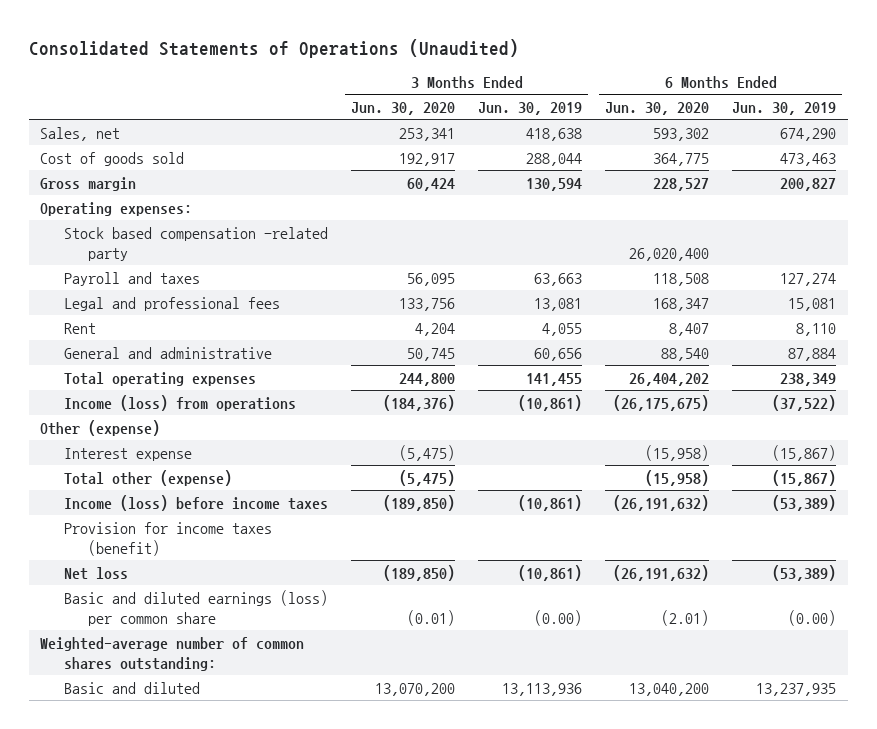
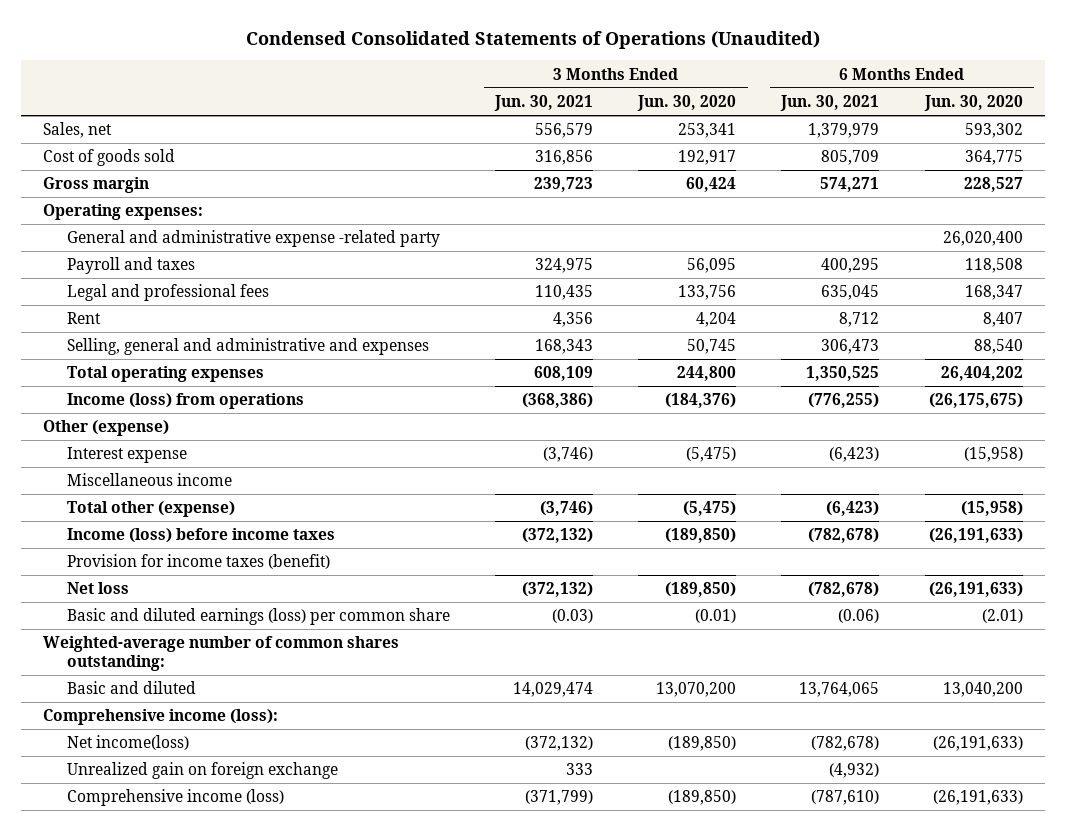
[28,38,519,58] Consolidated Statements of Operations (Unaudited) -> [245,30,820,49] Condensed Consolidated Statements of Operations (Unaudited)
[478,102,583,116] Jun. 30, 2019 -> none
[732,102,837,116] Jun. 30, 2019 -> none
none -> [494,95,594,112] Jun. 30, 2021
none -> [780,95,880,112] Jun. 30, 2021
[63,226,328,261] Stock based compensation -related party -> [66,230,440,248] General and administrative expense -related party
[63,346,272,359] General and administrative -> [66,338,429,356] Selling, general and administrative and expenses
none -> [66,473,232,487] Miscellaneous income
[613,494,710,511] (26,191,632) -> [928,528,1023,544] (26,191,633)
[613,564,710,581] (26,191,632) -> [928,582,1023,598] (26,191,633)
none -> [43,709,279,726] Comprehensive income (loss):
none -> [66,735,189,751] Net income(loss)
none -> [66,762,338,780] Unrealized gain on foreign exchange
none -> [66,789,284,807] Comprehensive income (loss)

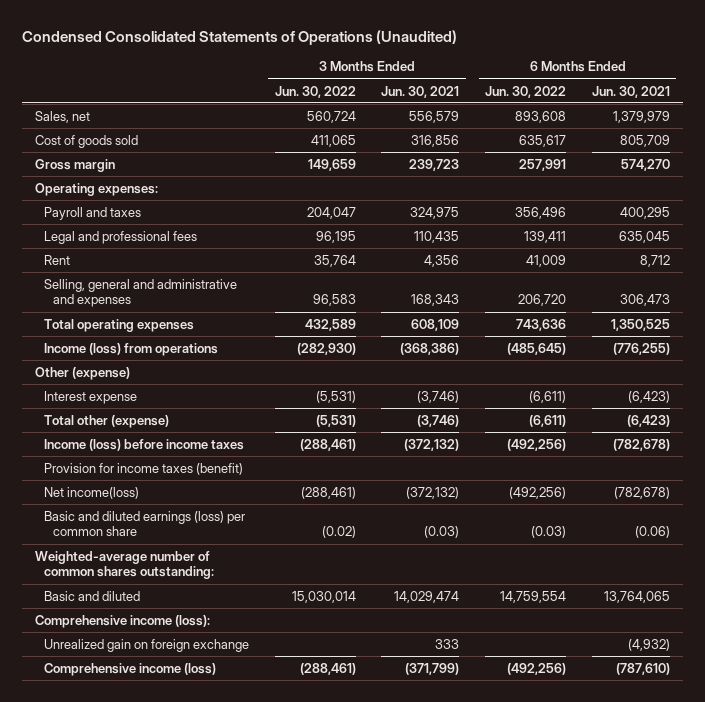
[637,95,737,112] Jun. 30, 2020 -> none
[923,95,1023,112] Jun. 30, 2020 -> none
none -> [274,85,356,98] Jun. 30, 2022
none -> [485,85,567,98] Jun. 30, 2022
[820,177,880,193] 574,271 -> [620,158,670,171] 574,270
[66,230,440,248] General and administrative expense -related party -> none
[66,473,232,487] Miscellaneous income -> none
[66,582,129,595] Net loss -> none
[66,735,189,751] Net income(loss) -> [44,486,140,499] Net income(loss)

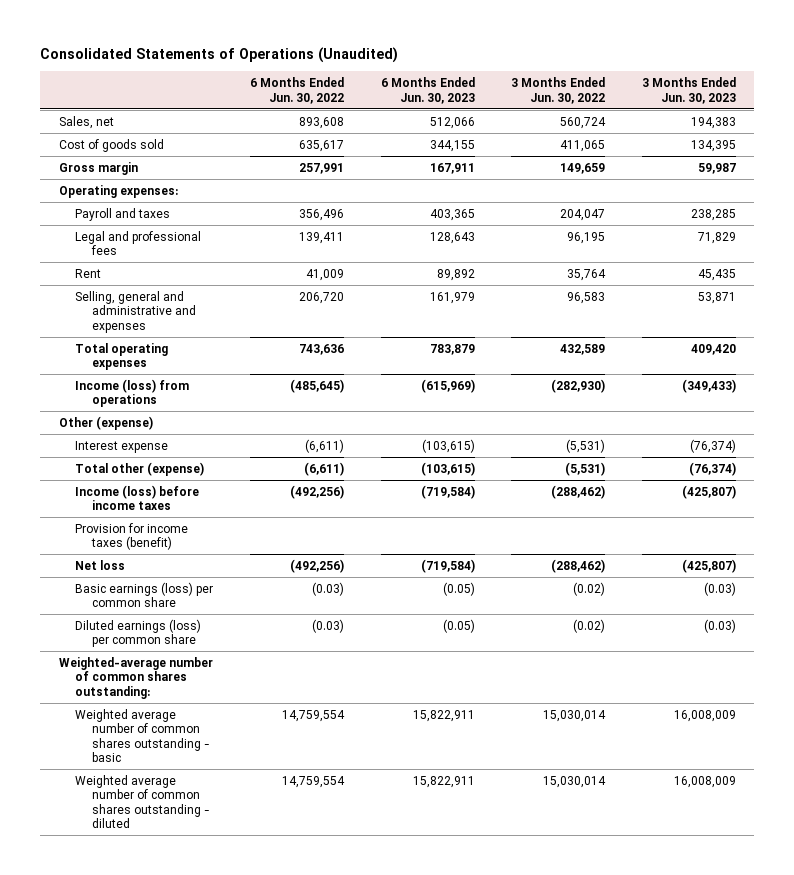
[21,29,457,45] Condensed Consolidated Statements of Operations (Unaudited) -> [40,47,399,64] Consolidated Statements of Operations (Unaudited)
[381,85,460,98] Jun. 30, 2021 -> none
[591,85,670,98] Jun. 30, 2021 -> none
none -> [380,77,475,104] 6 Months Ended Jun. 30, 2023
none -> [641,77,736,104] 3 Months Ended Jun. 30, 2023
[299,438,356,451] (288,461) -> [551,484,606,499] (288,462)
[44,486,140,499] Net income(loss) -> [75,559,126,570] Net loss
[300,486,356,499] (288,461) -> [551,558,606,573] (288,462)
[44,510,246,537] Basic and diluted earnings (loss) per common share -> [75,581,214,608] Basic earnings (loss) per common share
none -> [75,618,202,648] Diluted earnings (loss) per common share
[34,614,210,628] Comprehensive income (loss): -> none
[44,638,250,652] Unrealized gain on foreign exchange -> none
[44,662,217,676] Comprehensive income (loss) -> none
[44,590,141,601] Basic and diluted -> [75,708,210,762] Weighted average number of common shares outstanding - basic
none -> [75,774,210,828] Weighted average number of common shares outstanding - diluted

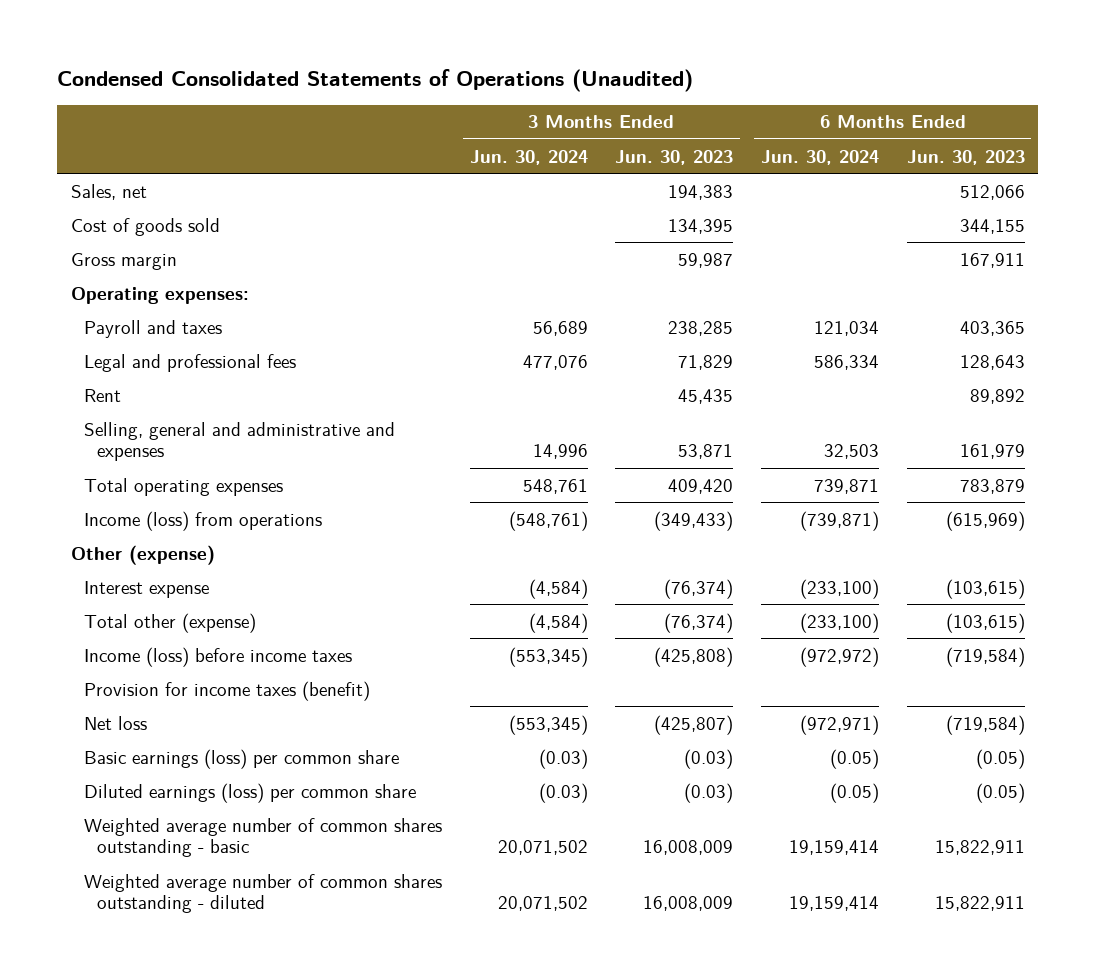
[40,47,399,64] Consolidated Statements of Operations (Unaudited) -> [56,68,693,92] Condensed Consolidated Statements of Operations (Unaudited)
[249,77,344,104] 6 Months Ended Jun. 30, 2022 -> none
[511,77,606,104] 3 Months Ended Jun. 30, 2022 -> none
none -> [469,149,588,165] Jun. 30, 2024
none -> [760,149,879,165] Jun. 30, 2024
[681,484,736,499] (425,807) -> [654,646,734,667] (425,808)
[58,656,213,699] Weighted-average number of common shares outstanding: -> none

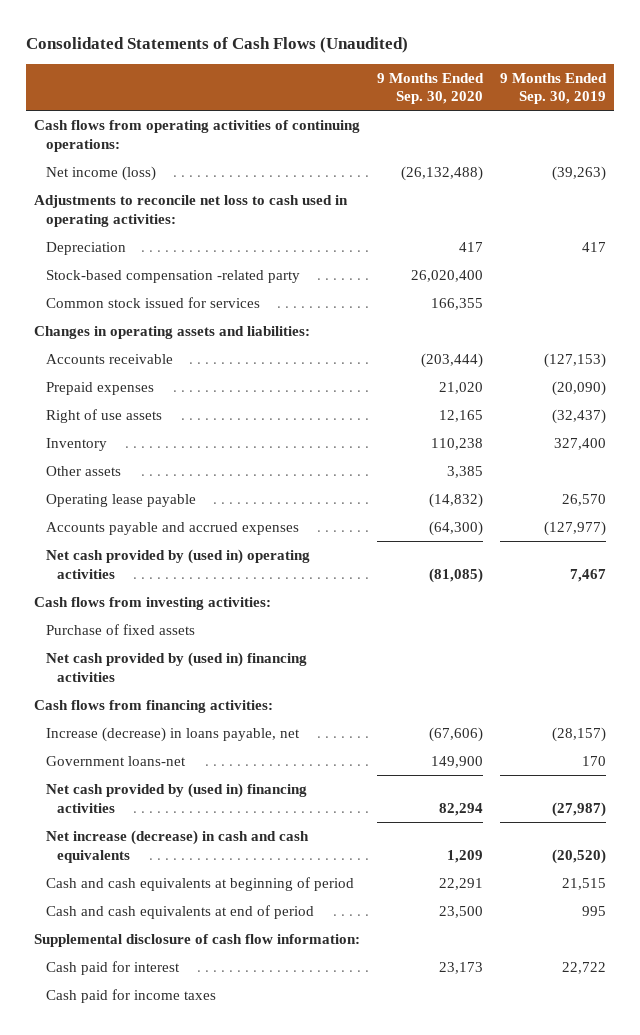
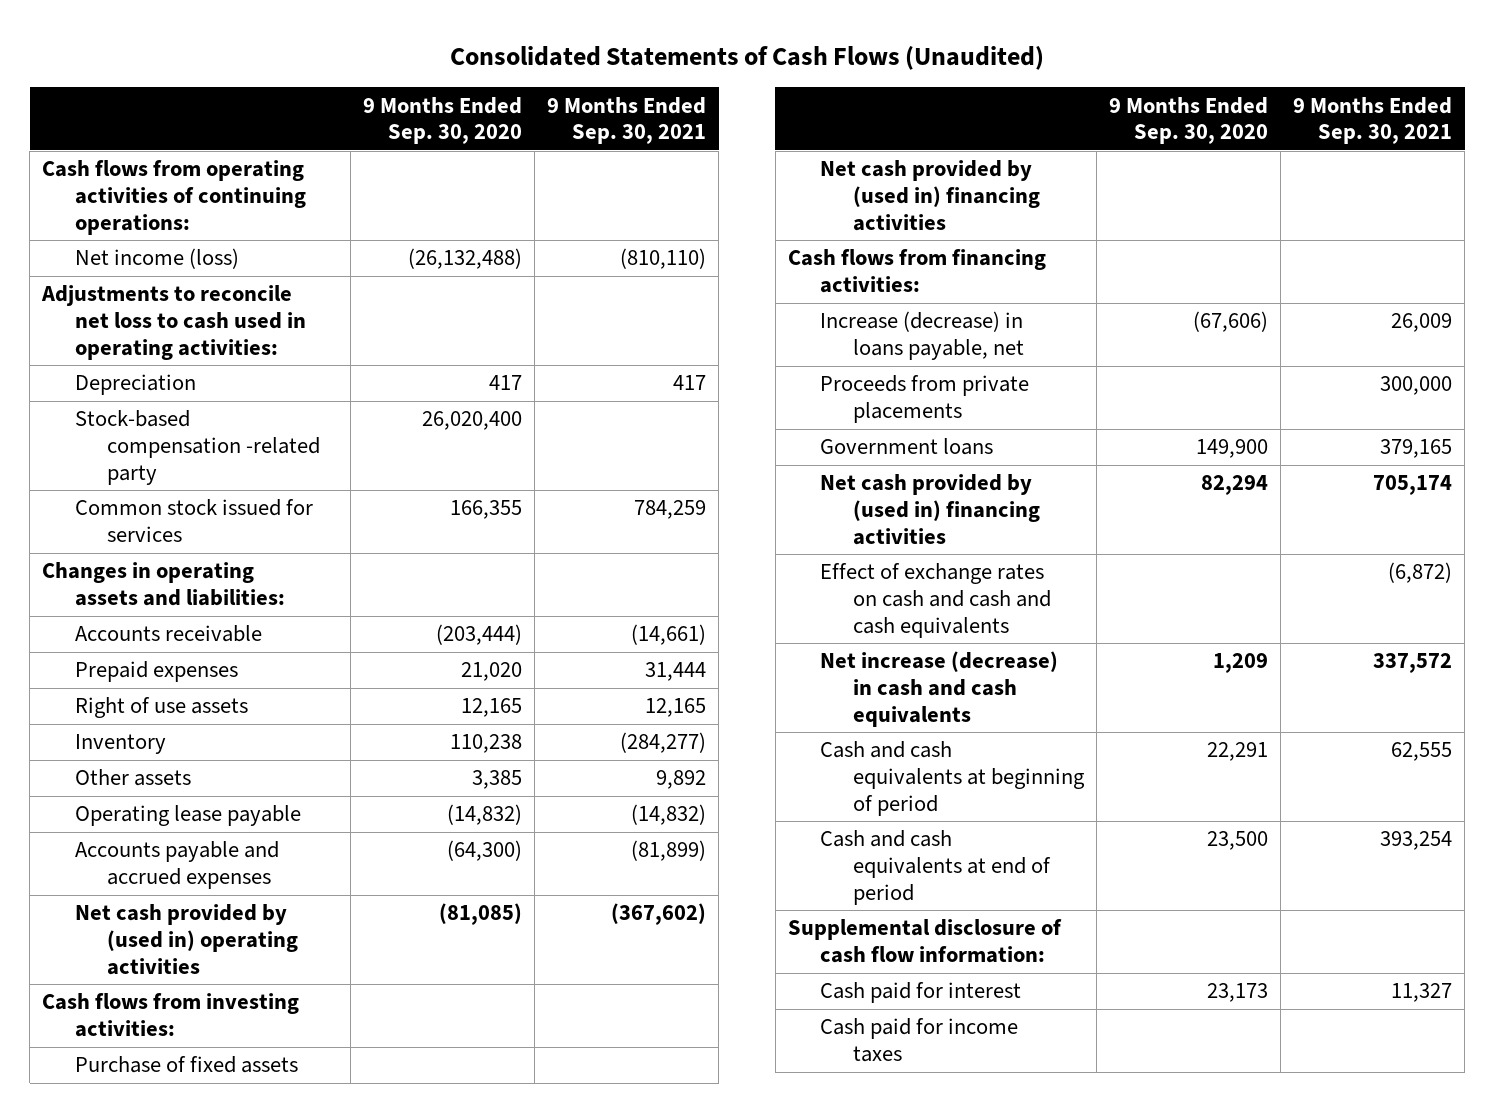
[499,72,607,105] 9 Months Ended Sep. 30, 2019 -> none
none -> [547,96,707,145] 9 Months Ended Sep. 30, 2021
none -> [820,375,1030,424] Proceeds from private placements
[45,755,186,766] Government loans-net -> [820,438,994,456] Government loans
none -> [820,563,1051,638] Effect of exchange rates on cash and cash and cash equivalents

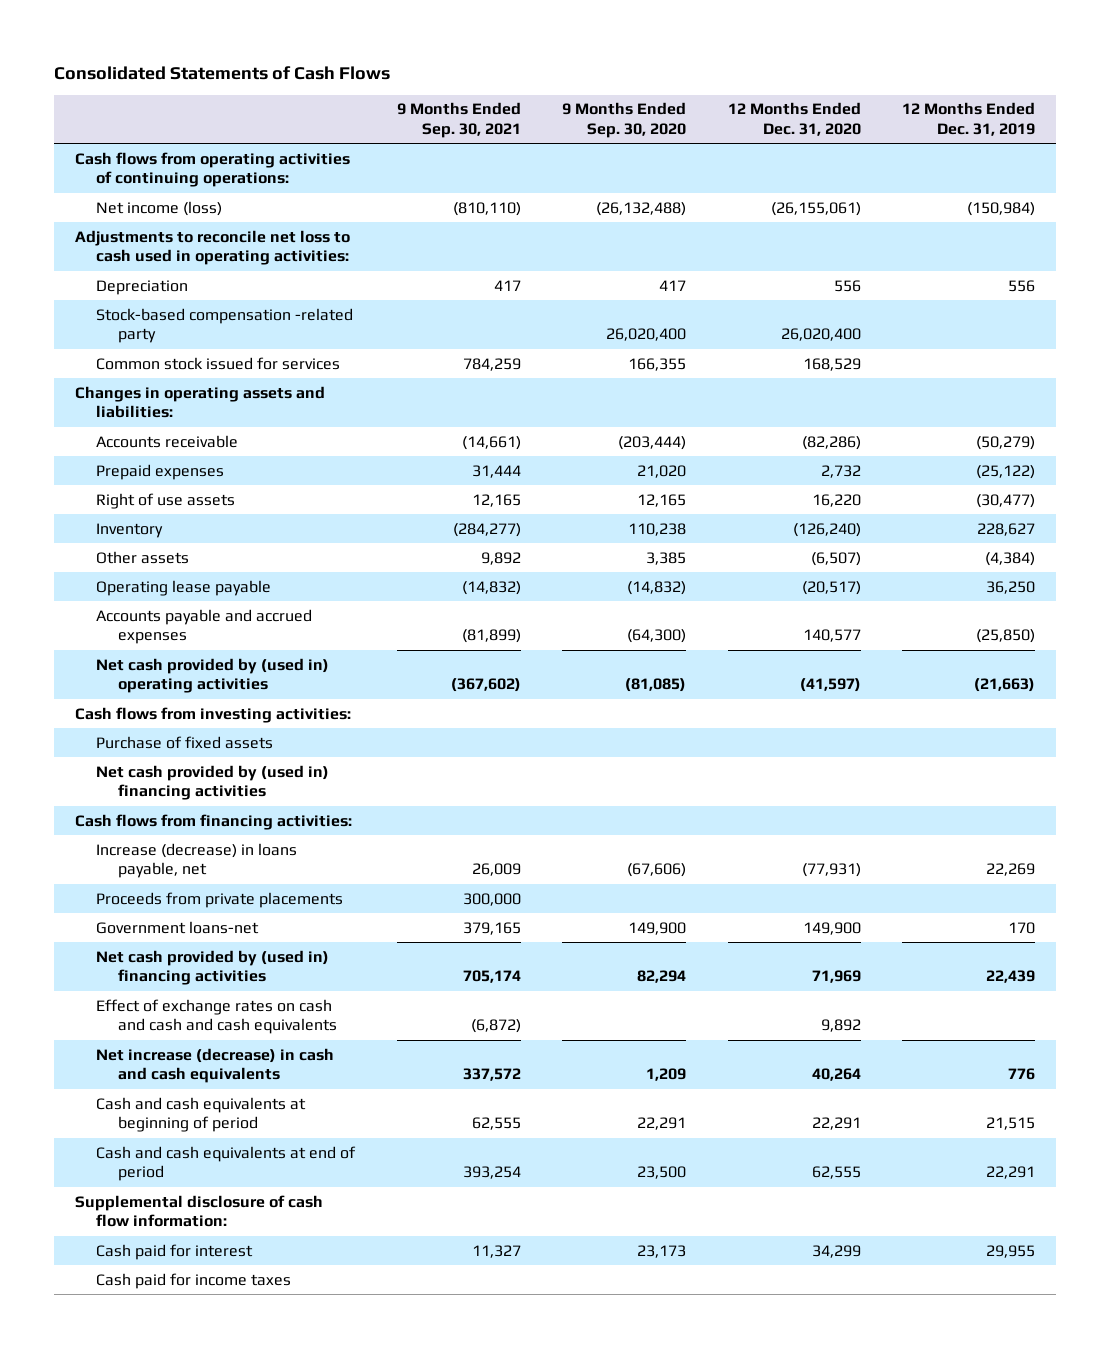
[450,45,1045,70] Consolidated Statements of Cash Flows (Unaudited) -> [54,65,391,80] Consolidated Statements of Cash Flows
none -> [727,102,861,136] 12 Months Ended Dec. 31, 2020
none -> [901,102,1035,136] 12 Months Ended Dec. 31, 2019
[820,438,994,456] Government loans -> [96,920,260,934] Government loans-net

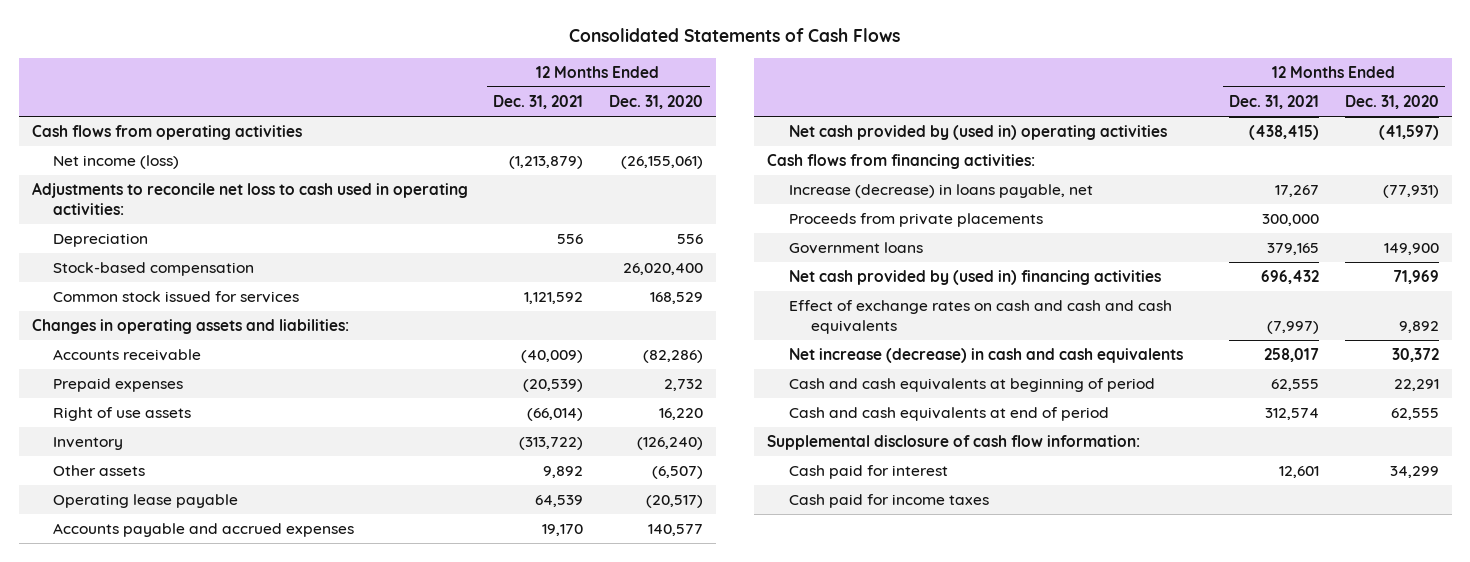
[396,102,521,138] 9 Months Ended Sep. 30, 2021 -> none
[562,102,687,138] 9 Months Ended Sep. 30, 2020 -> none
[901,102,1035,136] 12 Months Ended Dec. 31, 2019 -> none
none -> [493,95,584,110] Dec. 31, 2021
[75,151,351,188] Cash flows from operating activities of continuing operations: -> [31,125,302,141] Cash flows from operating activities
[96,307,354,344] Stock-based compensation -related party -> [53,262,255,277] Stock-based compensation
[75,706,352,723] Cash flows from investing activities: -> none
[96,735,274,749] Purchase of fixed assets -> none
[96,764,330,801] Net cash provided by (used in) financing activities -> none
[96,920,260,934] Government loans-net -> [788,242,923,255] Government loans
[811,1068,861,1082] 40,264 -> [1391,348,1439,363] 30,372

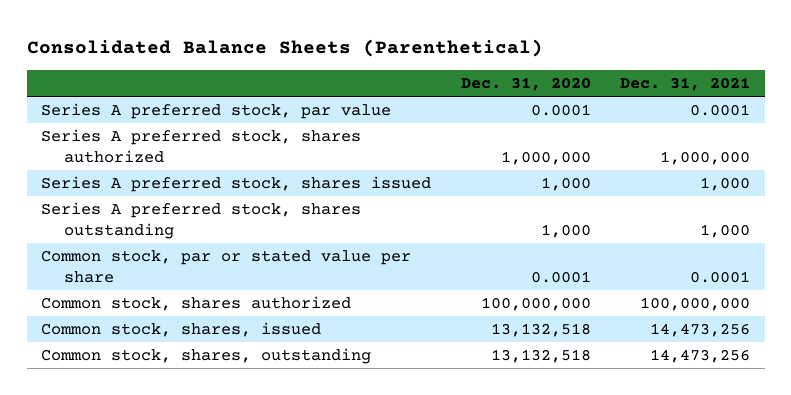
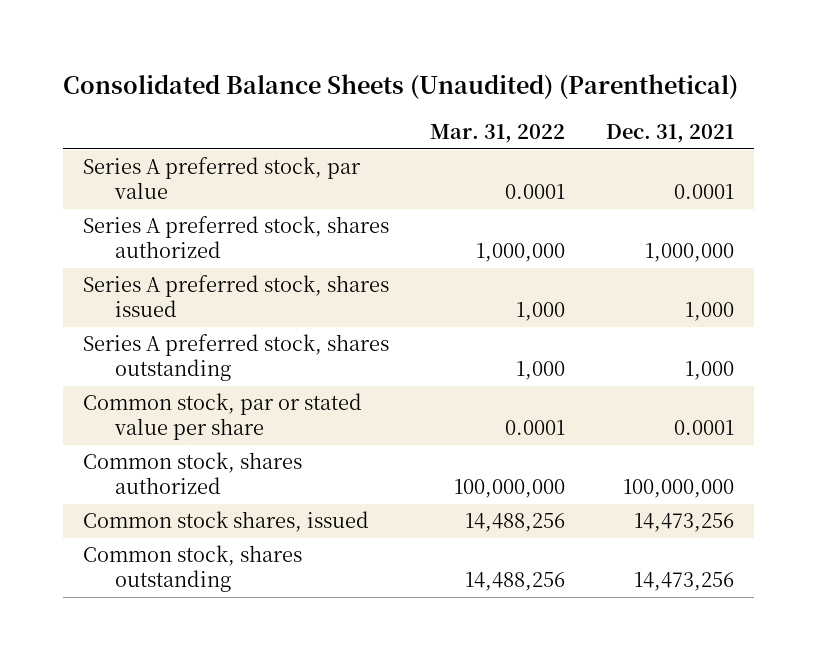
[26,39,543,58] Consolidated Balance Sheets (Parenthetical) -> [62,74,738,100] Consolidated Balance Sheets (Unaudited) (Parenthetical)
[460,77,591,92] Dec. 31, 2020 -> none
none -> [430,124,566,144] Mar. 31, 2022
[41,322,322,338] Common stock, shares, issued -> [83,511,370,533] Common stock shares, issued
[41,348,372,365] Common stock, shares, outstanding -> [83,545,303,592] Common stock, shares outstanding

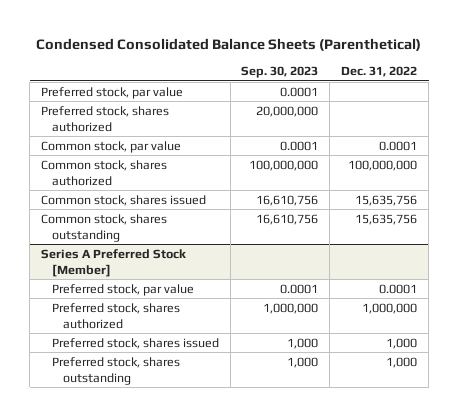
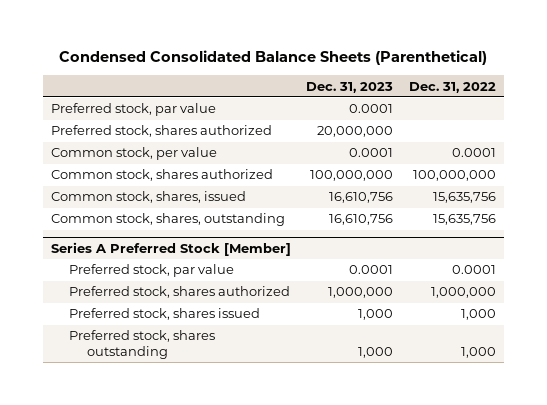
[241,66,319,79] Sep. 30, 2023 -> none
none -> [306,81,394,93] Dec. 31, 2023
[40,140,181,153] Common stock, par value -> [50,147,217,161] Common stock, per value
[40,194,206,206] Common stock, shares issued -> [50,191,246,204] Common stock, shares, issued
[40,213,167,242] Common stock, shares outstanding -> [50,213,285,227] Common stock, shares, outstanding

